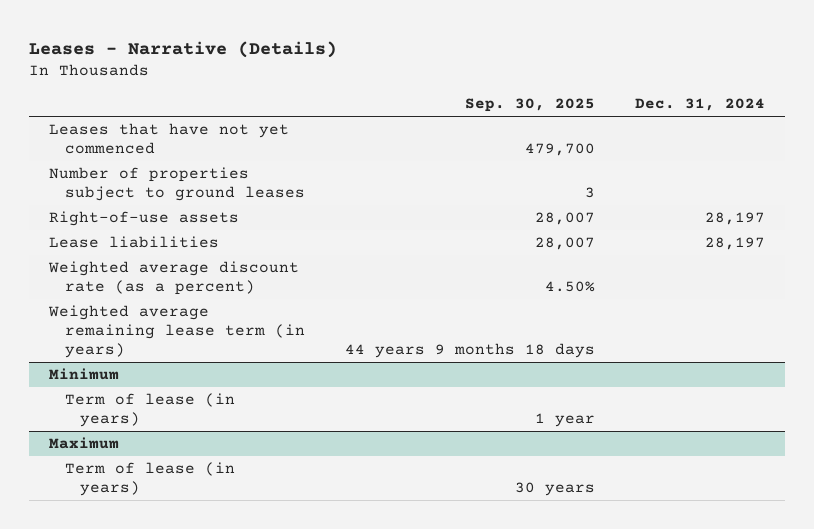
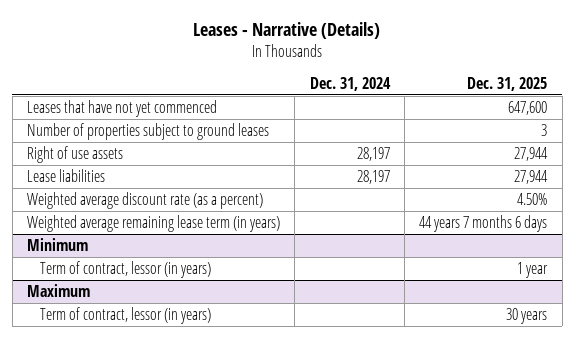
[464,98,595,113] Sep. 30, 2025 -> none
none -> [467,77,548,92] Dec. 31, 2025
[49,211,240,227] Right-of-use assets -> [27,145,124,163] Right of use assets
[64,393,235,428] Term of lease (in years) -> [40,260,212,278] Term of contract, lessor (in years)
[64,462,235,497] Term of lease (in years) -> [40,306,212,324] Term of contract, lessor (in years)

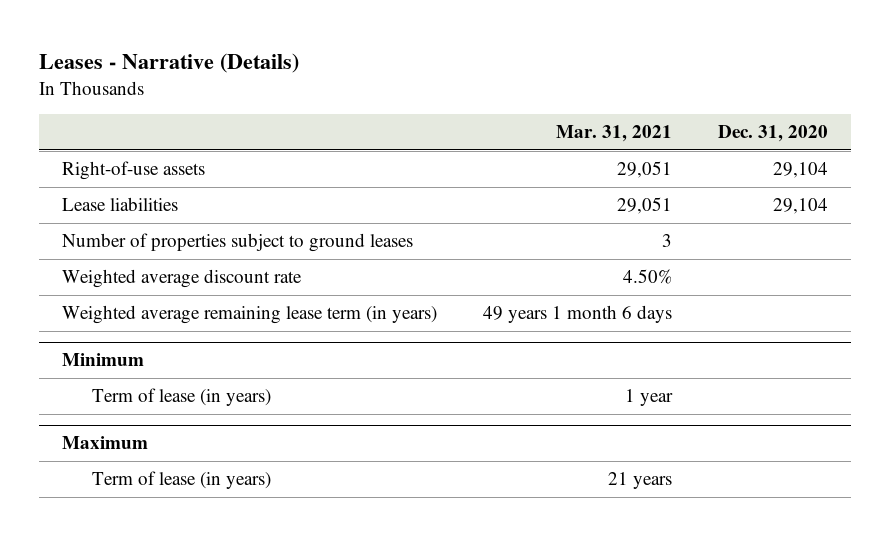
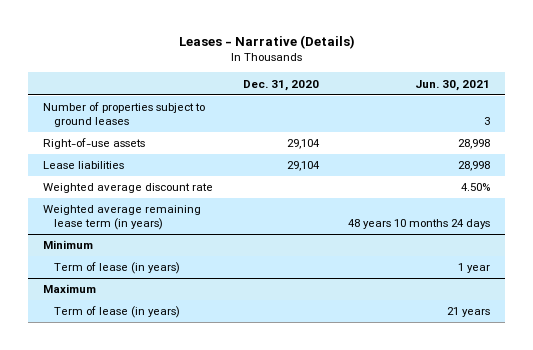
[555,124,672,142] Mar. 31, 2021 -> none
none -> [415,79,491,91] Jun. 30, 2021
[61,233,413,253] Number of properties subject to ground leases -> [42,102,205,127] Number of properties subject to ground leases

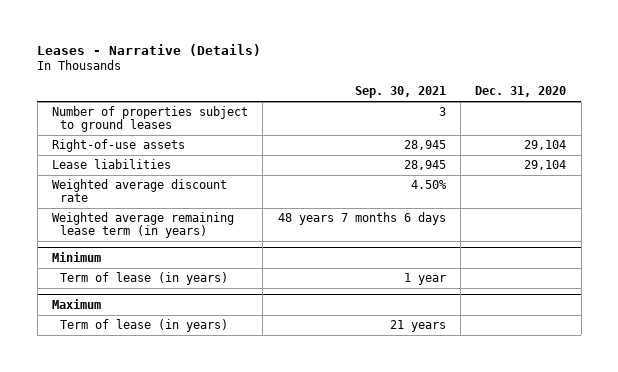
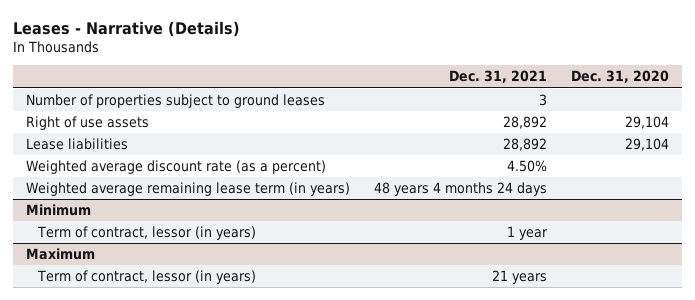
[354,86,446,99] Sep. 30, 2021 -> none
none -> [448,70,547,84] Dec. 31, 2021
[52,139,186,153] Right-of-use assets -> [25,116,149,131] Right of use assets
[52,179,228,203] Weighted average discount rate -> [25,160,326,175] Weighted average discount rate (as a percent)
[60,272,229,286] Term of lease (in years) -> [37,226,257,241] Term of contract, lessor (in years)
[60,319,229,333] Term of lease (in years) -> [37,270,257,285] Term of contract, lessor (in years)

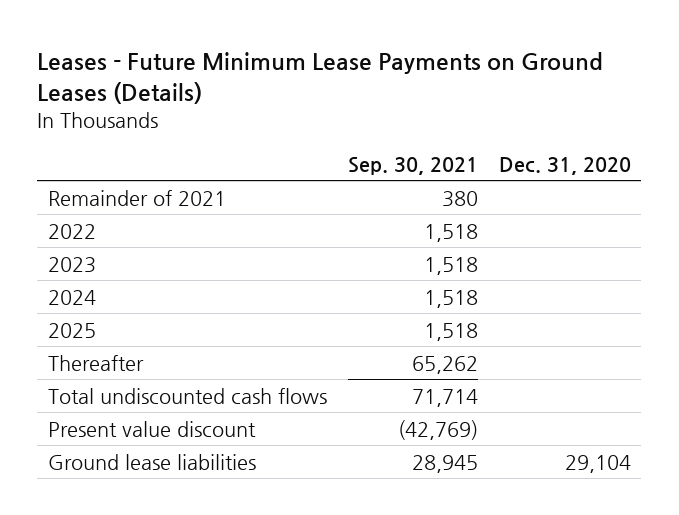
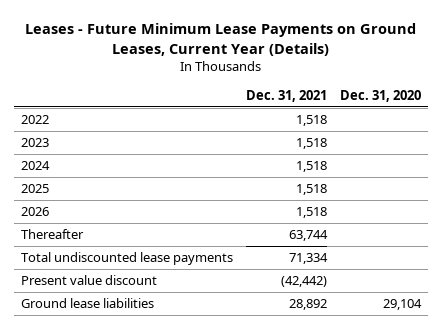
[37,51,604,104] Leases - Future Minimum Lease Payments on Ground Leases (Details) -> [25,23,417,57] Leases - Future Minimum Lease Payments on Ground Leases, Current Year (Details)
[347,156,478,175] Sep. 30, 2021 -> none
none -> [246,90,328,103] Dec. 31, 2021
[47,189,226,206] Remainder of 2021 -> none
none -> [20,206,49,216] 2026
[47,387,327,404] Total undiscounted cash flows -> [20,251,233,265] Total undiscounted lease payments

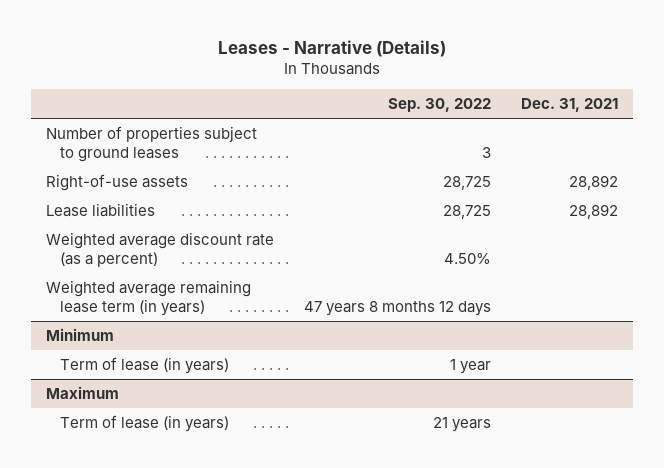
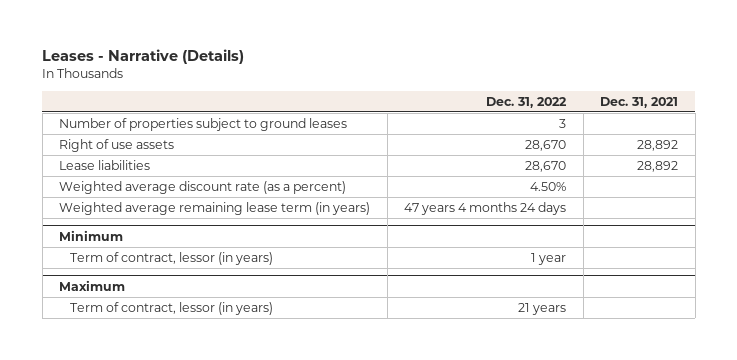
[388,98,492,113] Sep. 30, 2022 -> none
none -> [486,96,568,108] Dec. 31, 2022
[46,174,189,192] Right-of-use assets -> [59,138,175,152] Right of use assets
[59,357,229,375] Term of lease (in years) -> [69,251,273,265] Term of contract, lessor (in years)
[59,415,229,433] Term of lease (in years) -> [69,301,273,315] Term of contract, lessor (in years)

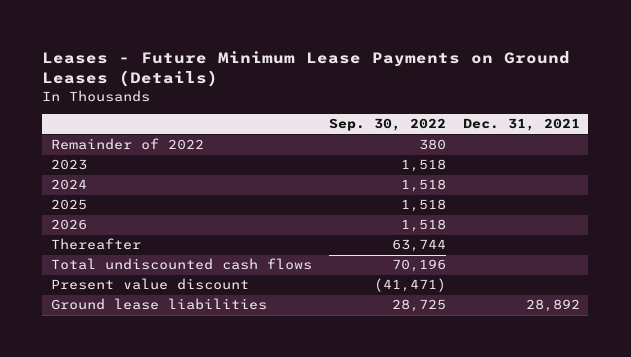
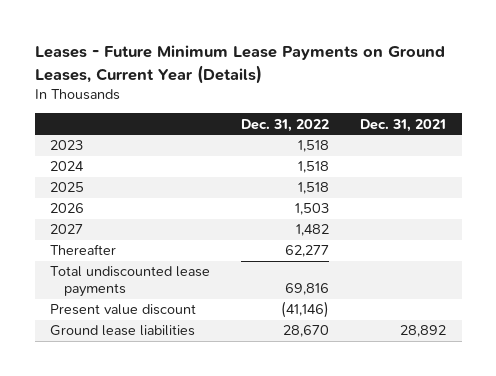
[42,50,571,88] Leases - Future Minimum Lease Payments on Ground Leases (Details) -> [34,45,445,84] Leases - Future Minimum Lease Payments on Ground Leases, Current Year (Details)
[328,118,446,132] Sep. 30, 2022 -> none
none -> [241,118,330,132] Dec. 31, 2022
[50,138,204,151] Remainder of 2022 -> none
none -> [50,224,84,235] 2027
[50,258,312,271] Total undiscounted cash flows -> [50,266,211,298] Total undiscounted lease payments

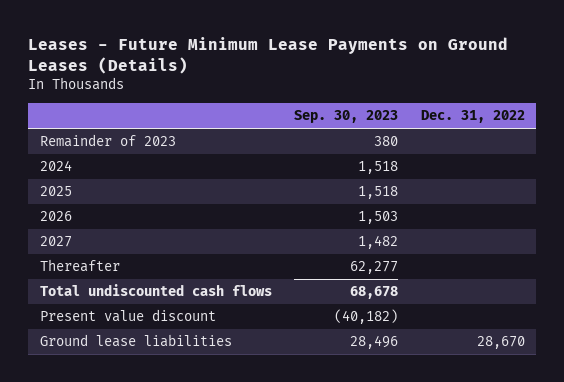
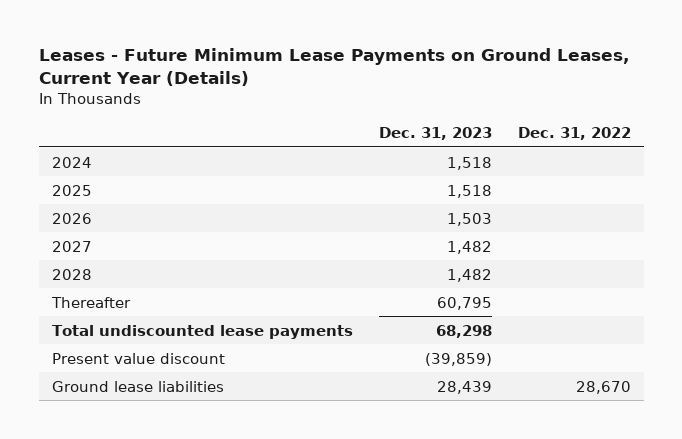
[28,36,509,74] Leases - Future Minimum Lease Payments on Ground Leases (Details) -> [38,48,629,87] Leases - Future Minimum Lease Payments on Ground Leases, Current Year (Details)
[294,110,399,124] Sep. 30, 2023 -> none
none -> [378,127,492,141] Dec. 31, 2023
[39,134,176,148] Remainder of 2023 -> none
none -> [51,268,92,280] 2028
[39,284,272,297] Total undiscounted cash flows -> [51,324,353,339] Total undiscounted lease payments

